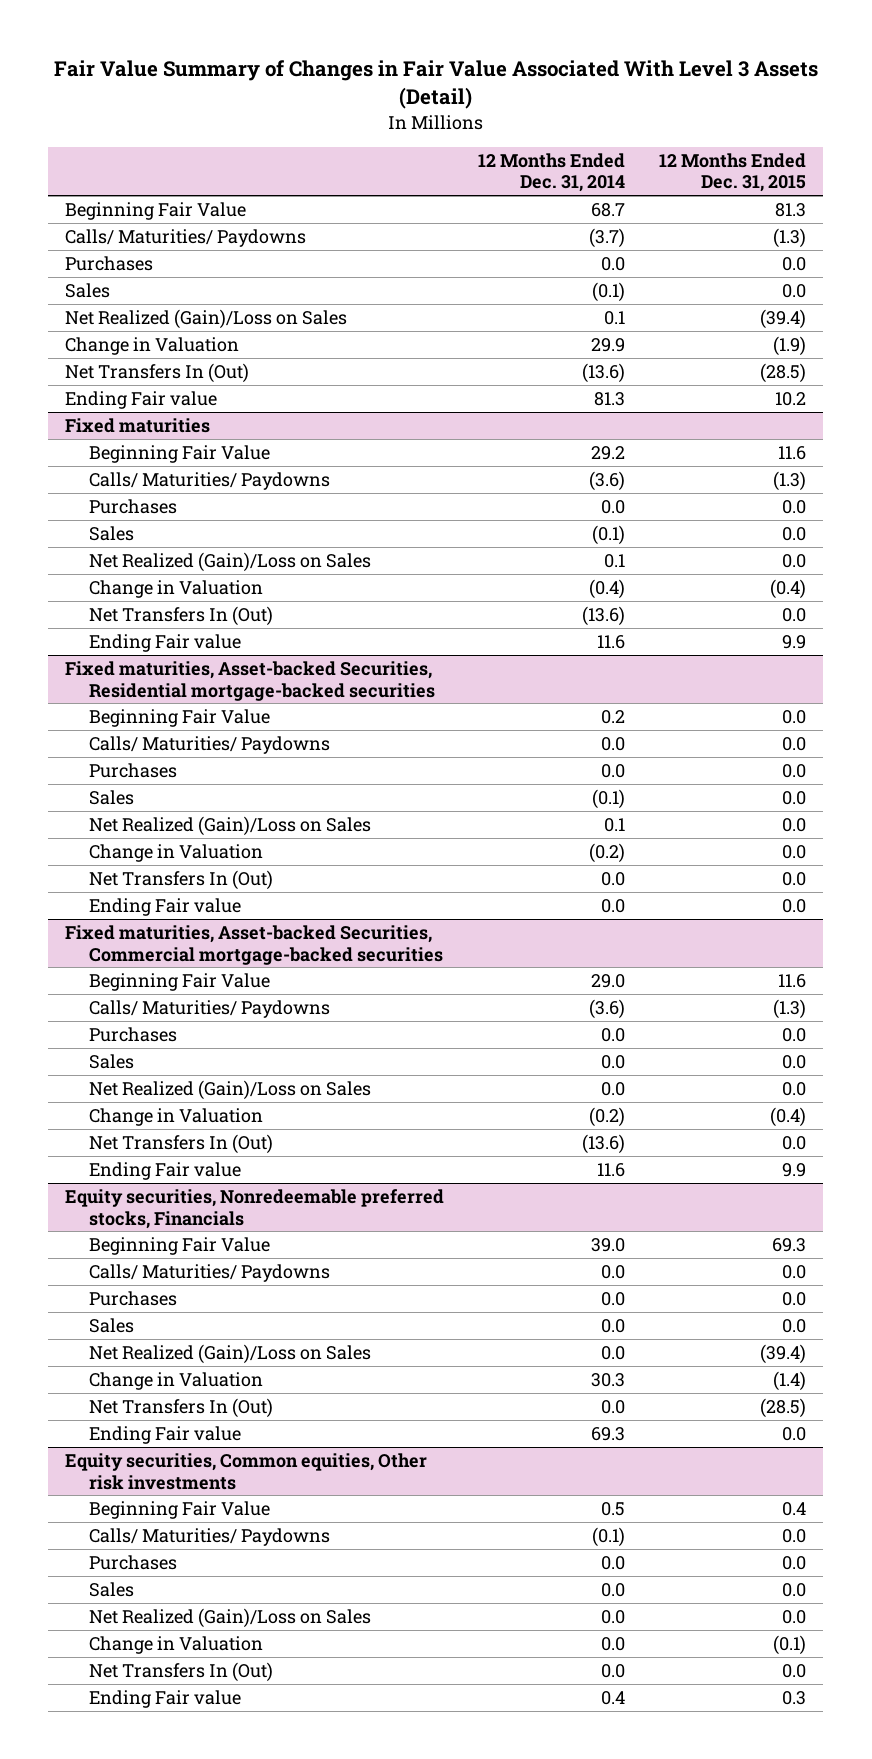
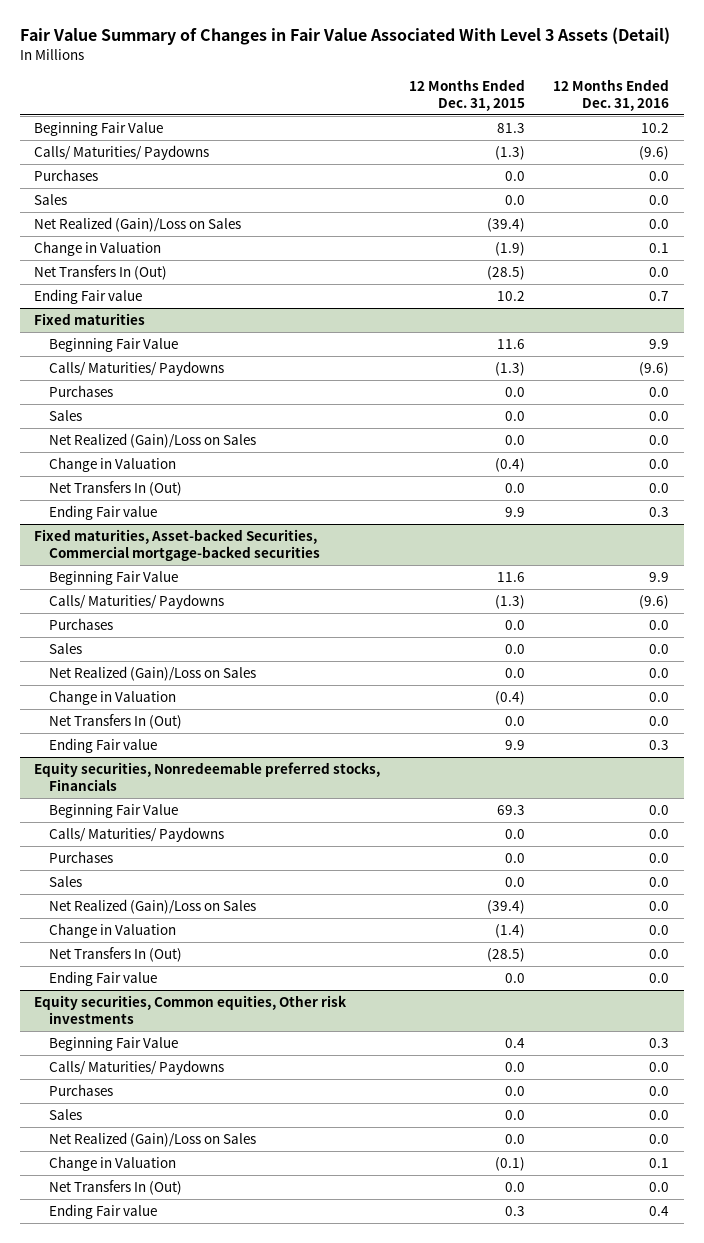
[478,152,626,193] 12 Months Ended Dec. 31, 2014 -> none
none -> [553,78,670,111] 12 Months Ended Dec. 31, 2016
[65,660,435,701] Fixed maturities, Asset-backed Securities, Residential mortgage-backed securities -> none
[88,708,270,727] Beginning Fair Value -> none
[88,735,330,754] Calls/ Maturities/ Paydowns -> none
[88,762,177,778] Purchases -> none
[88,789,134,805] Sales -> none
[88,815,371,836] Net Realized (Gain)/Loss on Sales -> none
[88,843,263,862] Change in Valuation -> none
[88,869,273,890] Net Transfers In (Out) -> none
[88,897,241,916] Ending Fair value -> none

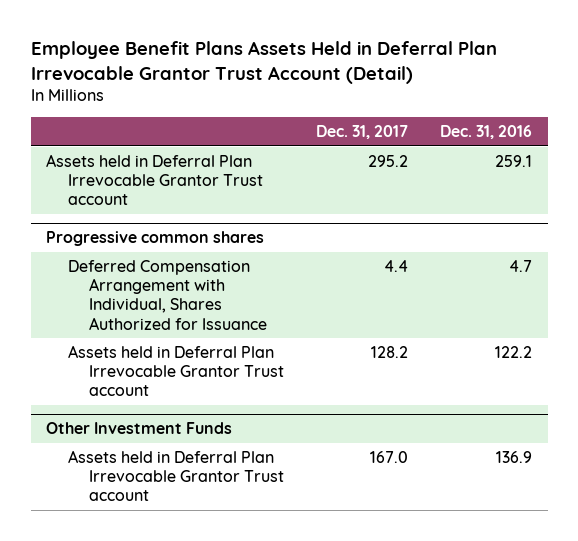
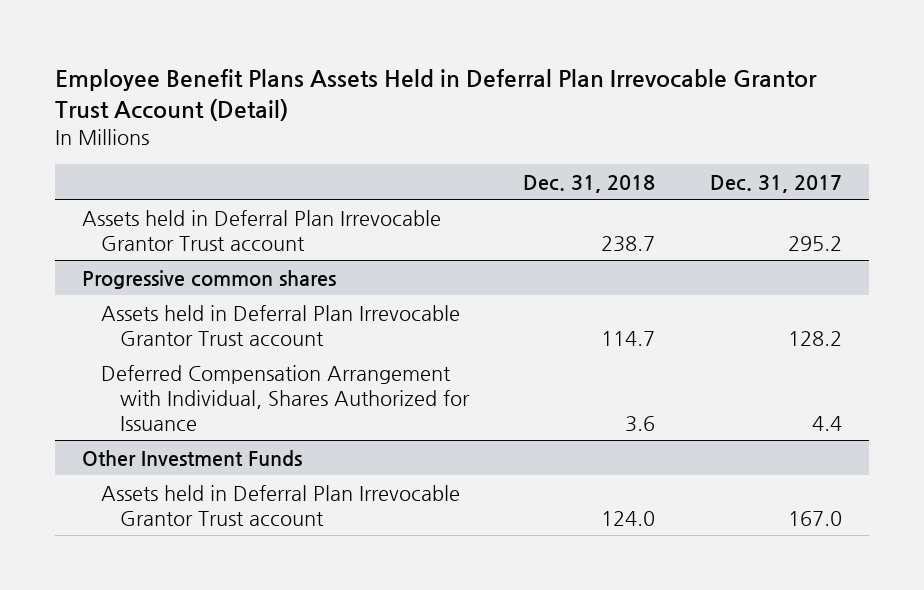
[439,125,532,140] Dec. 31, 2016 -> none
none -> [523,174,656,193] Dec. 31, 2018
[67,259,268,330] Deferred Compensation Arrangement with Individual, Shares Authorized for Issuance -> [100,364,470,431] Deferred Compensation Arrangement with Individual, Shares Authorized for Issuance

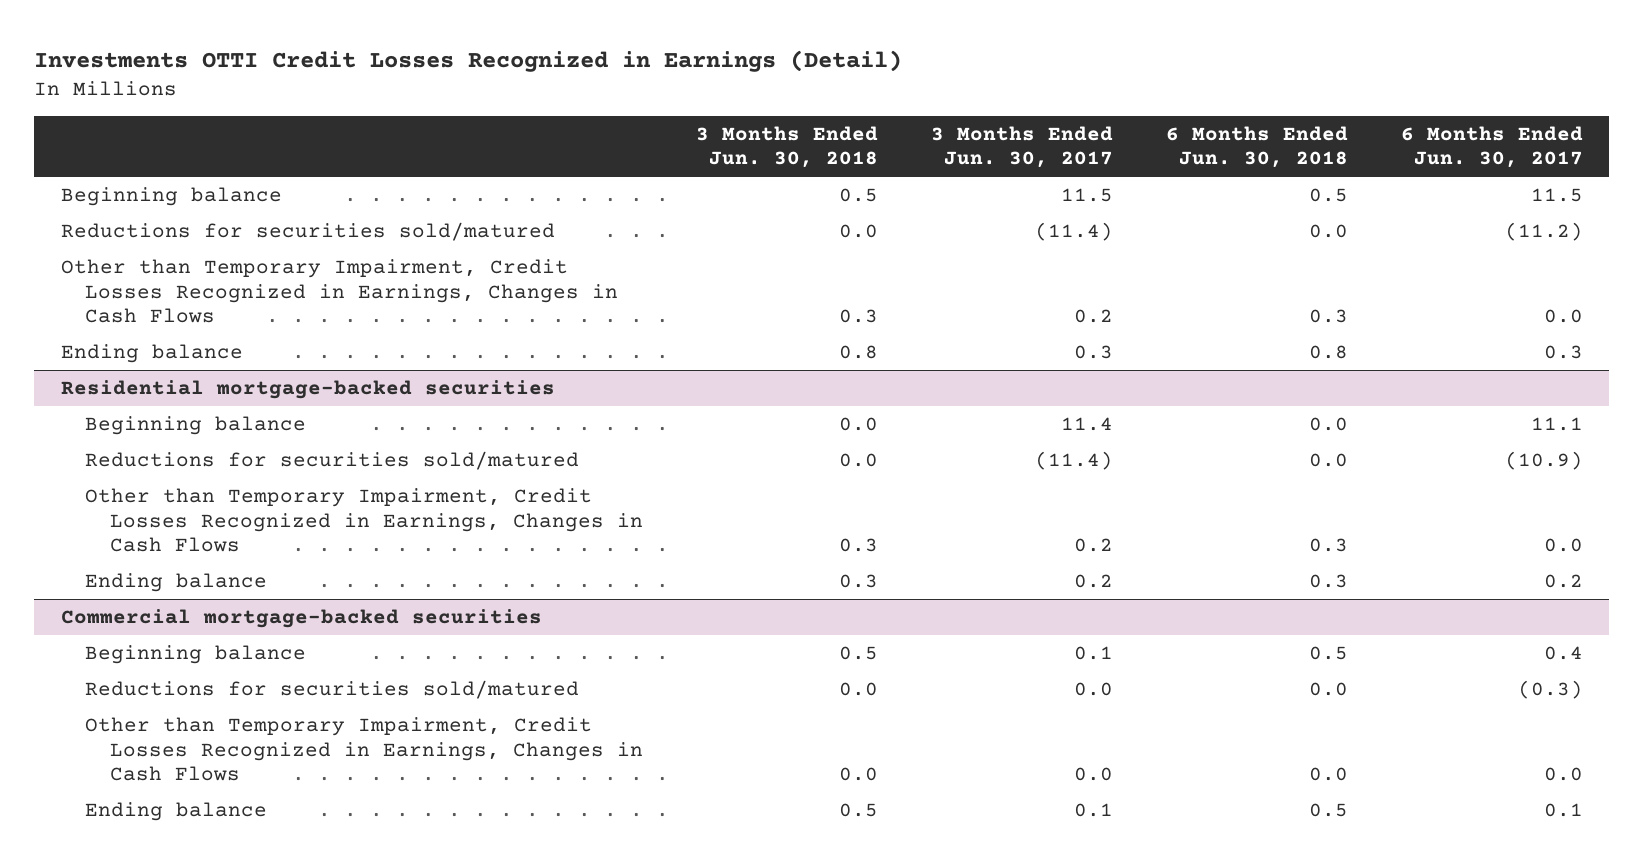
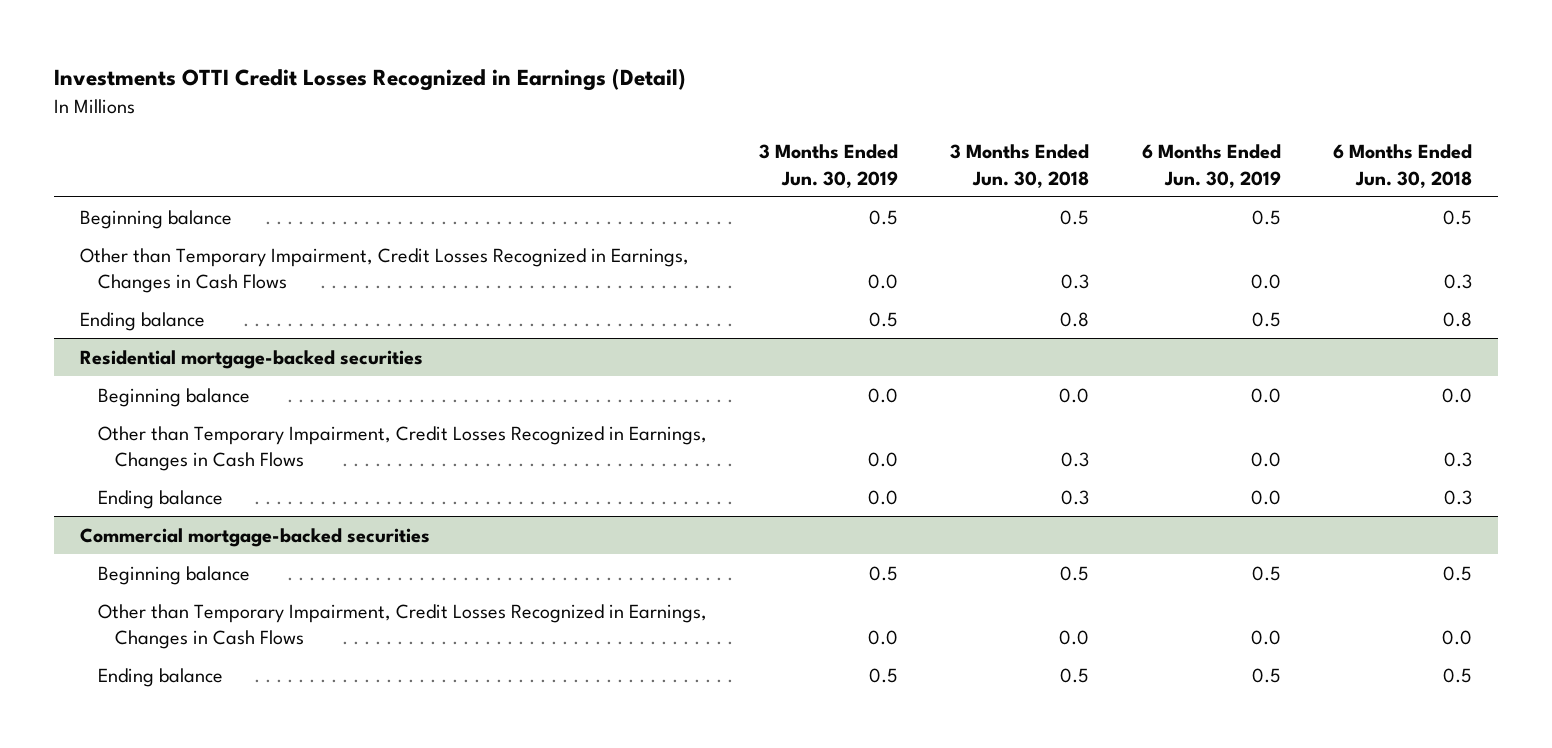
[930,125,1113,169] 3 Months Ended Jun. 30, 2017 -> none
[1400,125,1583,169] 6 Months Ended Jun. 30, 2017 -> none
none -> [759,144,899,188] 3 Months Ended Jun. 30, 2019
none -> [1141,144,1281,188] 6 Months Ended Jun. 30, 2019
[60,222,555,242] Reductions for securities sold/matured -> none
[85,451,580,471] Reductions for securities sold/matured -> none
[85,680,580,700] Reductions for securities sold/matured -> none

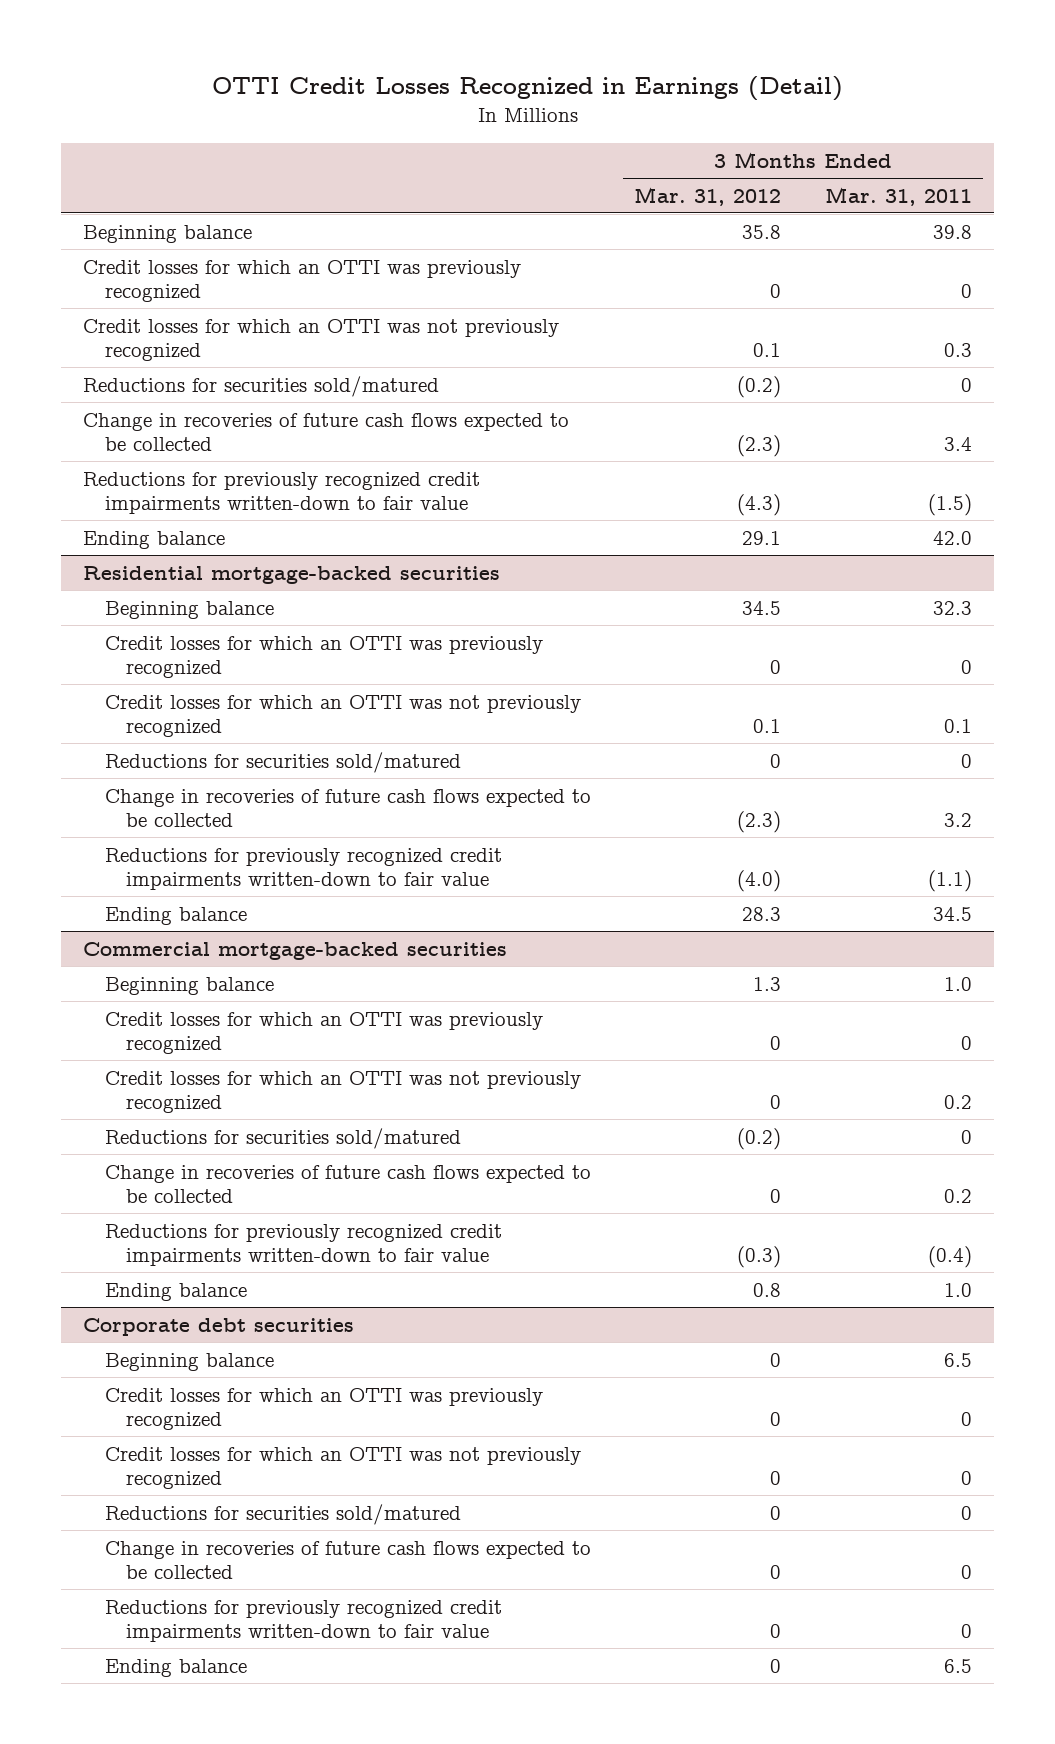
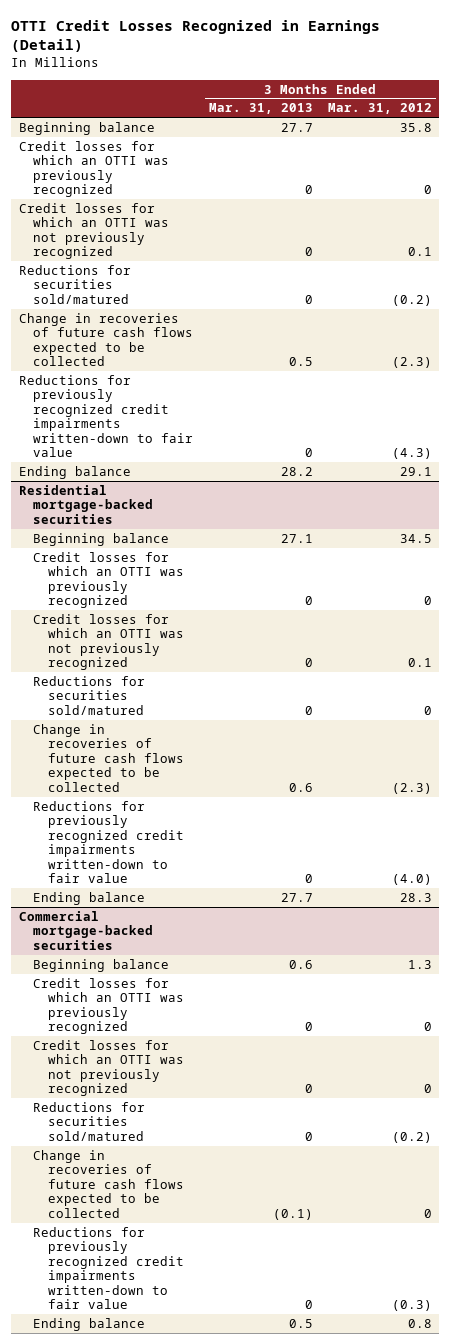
[825,186,973,206] Mar. 31, 2011 -> none
none -> [208,103,313,115] Mar. 31, 2013
[83,1317,355,1336] Corporate debt securities -> none
[104,1352,274,1371] Beginning balance -> none
[104,1387,543,1431] Credit losses for which an OTTI was previously recognized -> none
[104,1446,581,1490] Credit losses for which an OTTI was not previously recognized -> none
[104,1503,461,1525] Reductions for securities sold/matured -> none
[104,1540,591,1580] Change in recoveries of future cash flows expected to be collected -> none
[104,1599,502,1643] Reductions for previously recognized credit impairments written-down to fair value -> none
[104,1658,247,1677] Ending balance -> none

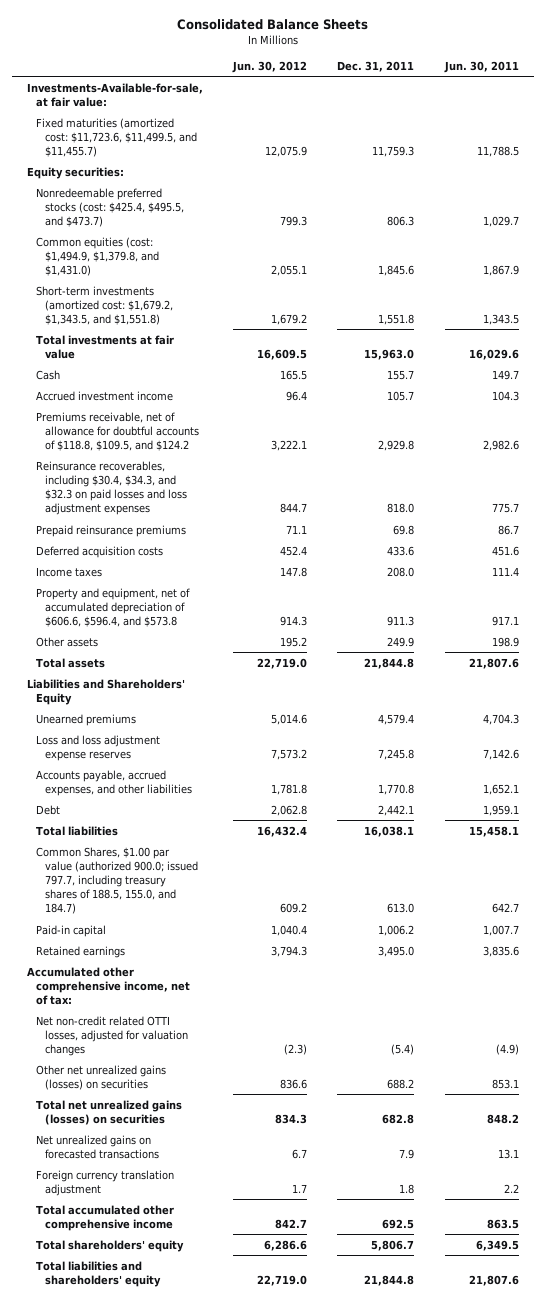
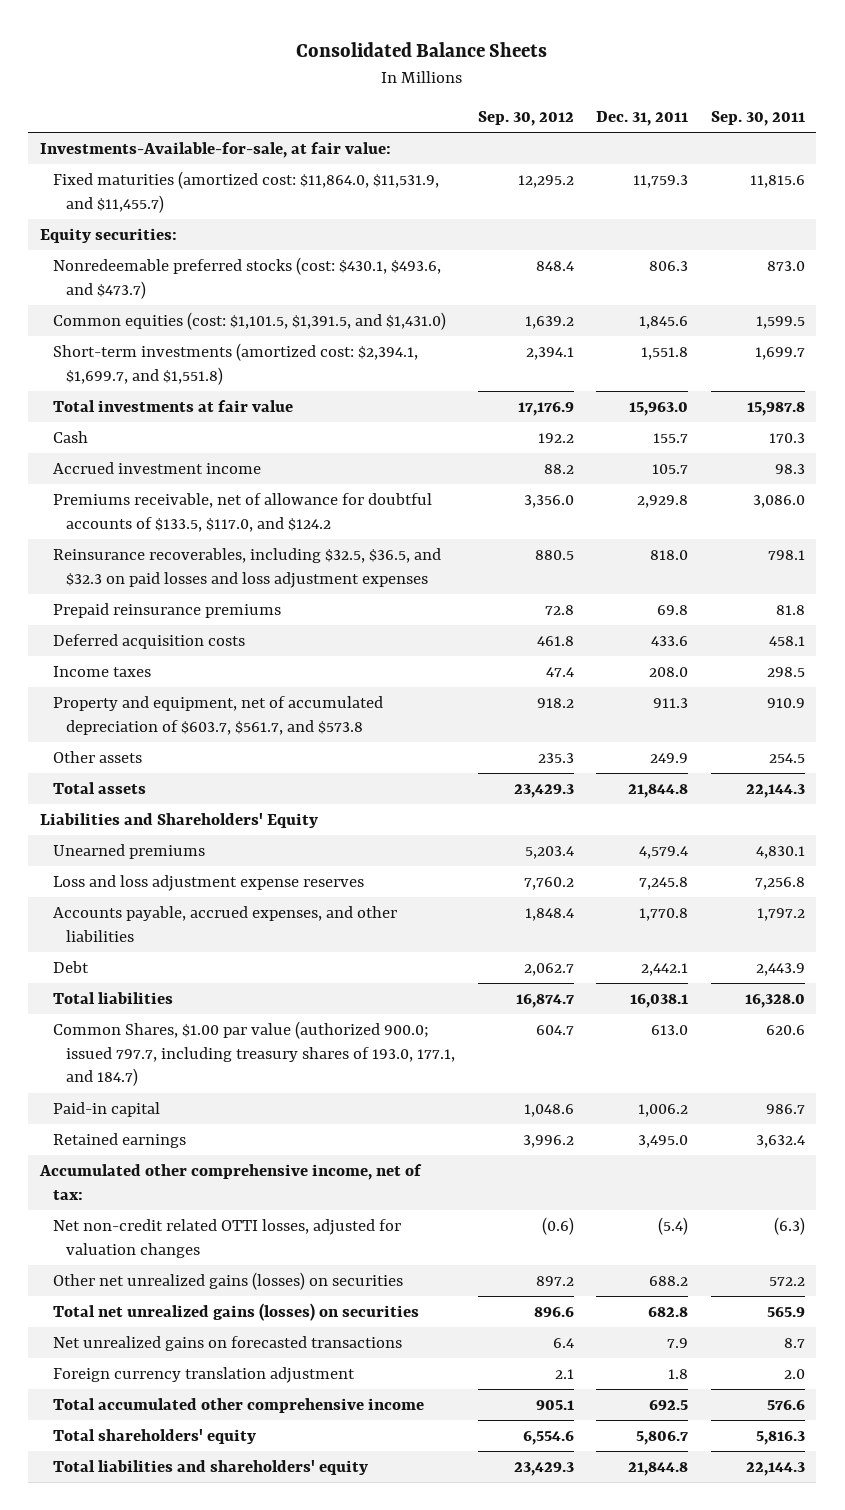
[232,61,308,74] Jun. 30, 2012 -> none
[443,61,519,74] Jun. 30, 2011 -> none
none -> [477,111,574,127] Sep. 30, 2012
none -> [711,111,806,127] Sep. 30, 2011
[36,117,198,157] Fixed maturities (amortized cost: $11,723.6, $11,499.5, and $11,455.7) -> [52,170,439,213] Fixed maturities (amortized cost: $11,864.0, $11,531.9, and $11,455.7)
[36,187,185,227] Nonredeemable preferred stocks (cost: $425.4, $495.5, and $473.7) -> [52,256,441,299] Nonredeemable preferred stocks (cost: $430.1, $493.6, and $473.7)
[36,236,160,276] Common equities (cost: $1,494.9, $1,379.8, and $1,431.0) -> [52,311,446,330] Common equities (cost: $1,101.5, $1,391.5, and $1,431.0)
[36,285,174,325] Short-term investments (amortized cost: $1,679.2, $1,343.5, and $1,551.8) -> [52,342,418,385] Short-term investments (amortized cost: $2,394.1, $1,699.7, and $1,551.8)
[36,411,200,451] Premiums receivable, net of allowance for doubtful accounts of $118.8, $109.5, and $124.2 -> [52,492,432,532] Premiums receivable, net of allowance for doubtful accounts of $133.5, $117.0, and $124.2
[36,460,188,516] Reinsurance recoverables, including $30.4, $34.3, and $32.3 on paid losses and loss adjustment expenses -> [52,547,441,588] Reinsurance recoverables, including $32.5, $36.5, and $32.3 on paid losses and loss adjustment expenses
[36,587,191,627] Property and equipment, net of accumulated depreciation of $606.6, $596.4, and $573.8 -> [52,695,383,735] Property and equipment, net of accumulated depreciation of $603.7, $561.7, and $573.8
[36,846,199,915] Common Shares, $1.00 par value (authorized 900.0; issued 797.7, including treasury shares of 188.5, 155.0, and 184.7) -> [52,1020,456,1087] Common Shares, $1.00 par value (authorized 900.0; issued 797.7, including treasury shares of 193.0, 177.1, and 184.7)

